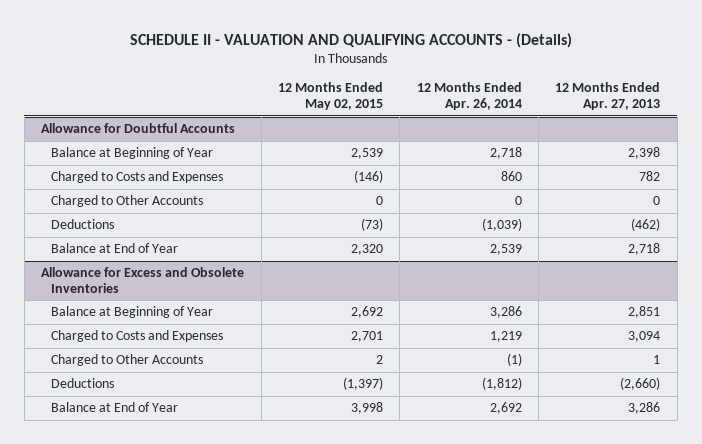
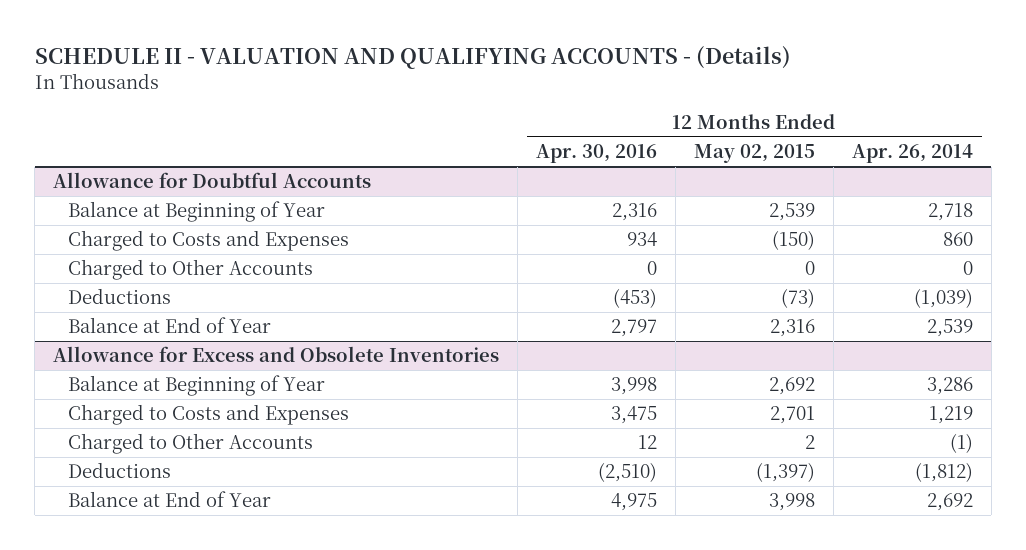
[555,82,661,111] 12 Months Ended Apr. 27, 2013 -> none
none -> [536,144,658,164] Apr. 30, 2016
[353,170,383,184] (146) -> [771,230,815,251] (150)
[350,244,383,256] 2,320 -> [769,319,815,338] 2,316

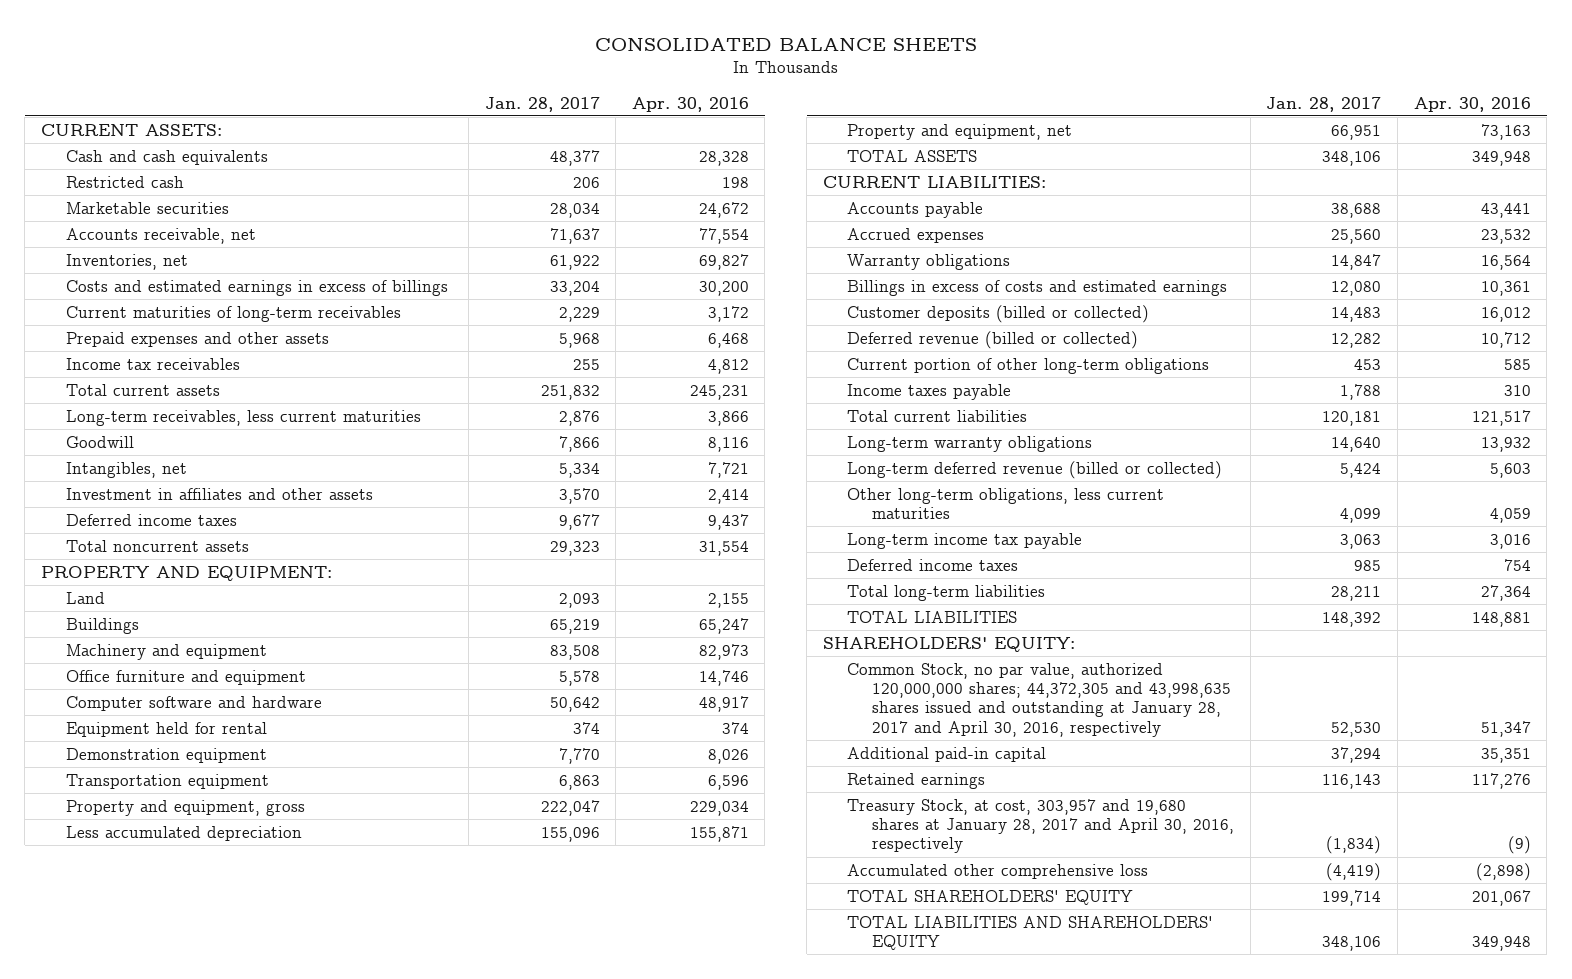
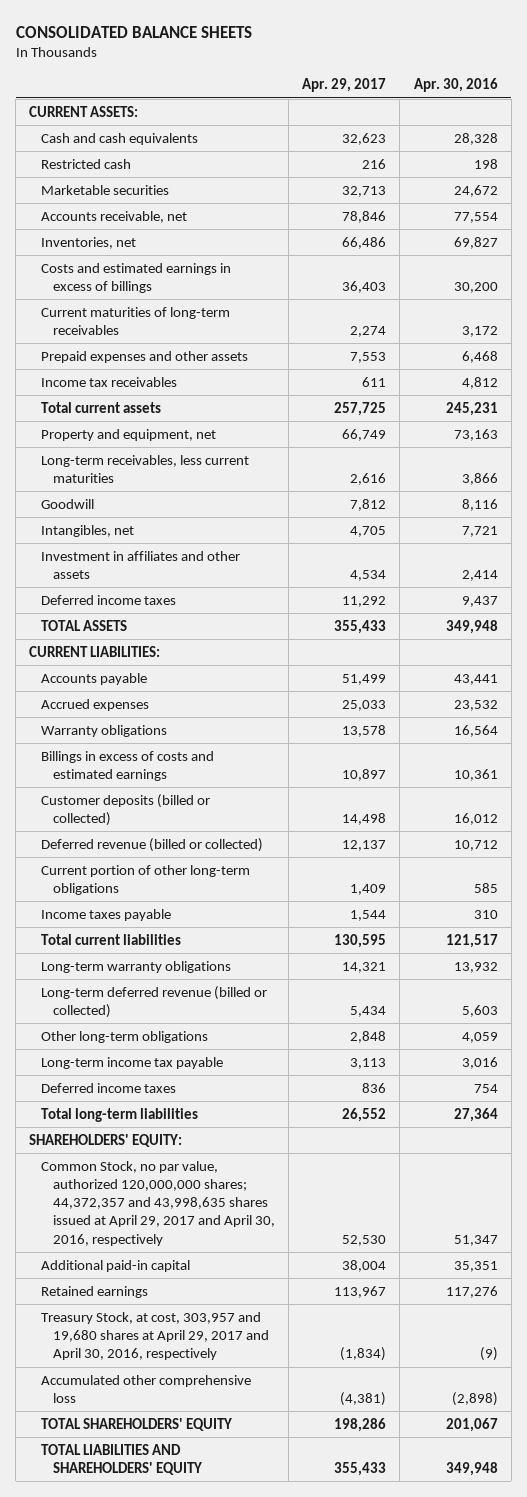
[484,96,600,112] Jan. 28, 2017 -> none
none -> [302,78,387,93] Apr. 29, 2017
[847,123,1073,140] Property and equipment, net -> [41,428,217,441] Property and equipment, net
[65,539,249,552] Total noncurrent assets -> none
[40,565,332,581] PROPERTY AND EQUIPMENT: -> none
[65,591,105,604] Land -> none
[65,617,139,634] Buildings -> none
[65,643,267,660] Machinery and equipment -> none
[65,669,306,685] Office furniture and equipment -> none
[65,695,322,711] Computer software and hardware -> none
[65,721,267,737] Equipment held for rental -> none
[65,747,267,763] Demonstration equipment -> none
[65,773,269,789] Transportation equipment -> none
[65,799,305,816] Property and equipment, gross -> none
[65,825,302,841] Less accumulated depreciation -> none
[847,487,1165,520] Other long-term obligations, less current maturities -> [41,1030,209,1043] Other long-term obligations
[847,610,1018,623] TOTAL LIABILITIES -> none
[847,662,1231,737] Common Stock, no par value, authorized 120,000,000 shares; 44,372,305 and 43,998,635 shares issued and outstanding at January 28, 2017 and April 30, 2016, respectively -> [41,1160,275,1246] Common Stock, no par value, authorized 120,000,000 shares; 44,372,357 and 43,998,635 shares issued at April 29, 2017 and April 30, 2016, respectively
[847,798,1234,854] Treasury Stock, at cost, 303,957 and 19,680 shares at January 28, 2017 and April 30, 2016, respectively -> [41,1311,269,1361] Treasury Stock, at cost, 303,957 and 19,680 shares at April 29, 2017 and April 30, 2016, respectively

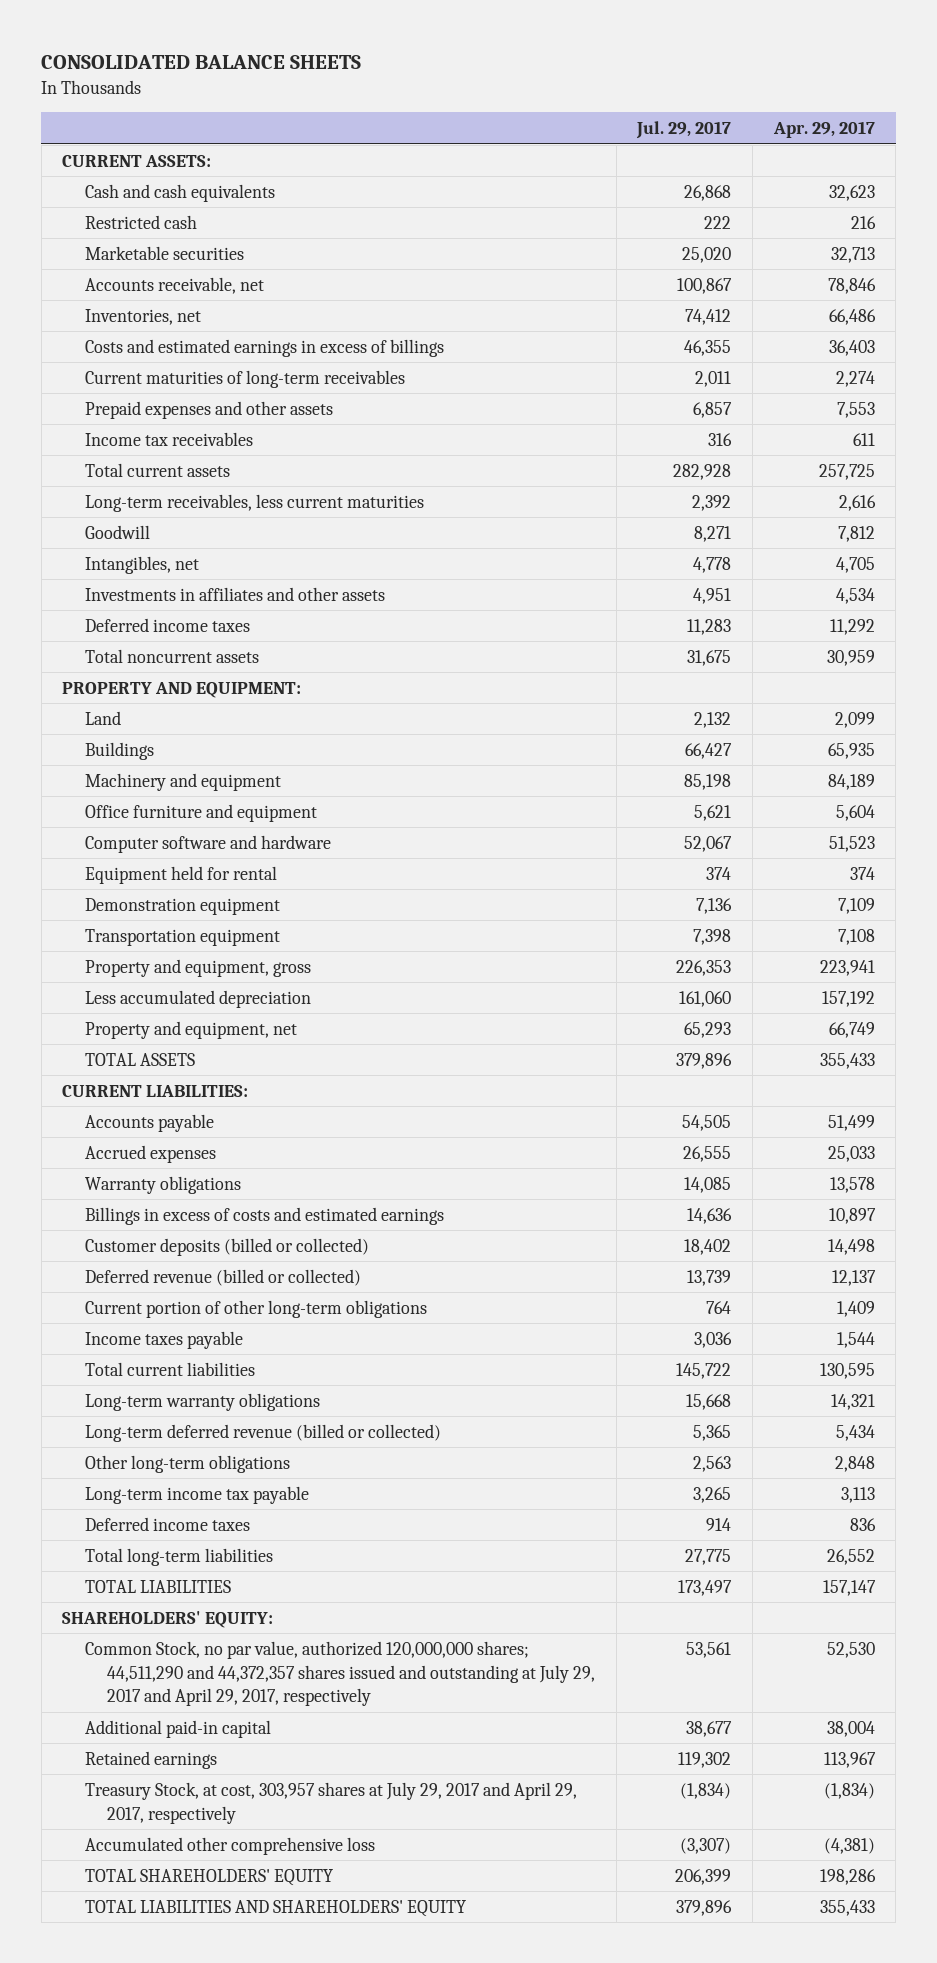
[413,78,498,93] Apr. 30, 2016 -> none
none -> [636,121,732,140] Jul. 29, 2017
[41,550,241,579] Investment in affiliates and other assets -> [84,586,385,601] Investments in affiliates and other assets
none -> [84,648,259,663] Total noncurrent assets
none -> [62,681,302,698] PROPERTY AND EQUIPMENT:
none -> [84,710,121,725] Land
none -> [84,741,154,760] Buildings
none -> [84,772,281,791] Machinery and equipment
none -> [84,803,317,822] Office furniture and equipment
none -> [84,834,331,853] Computer software and hardware
none -> [84,865,277,884] Equipment held for rental
none -> [84,897,280,915] Demonstration equipment
none -> [84,928,280,946] Transportation equipment
none -> [84,958,311,977] Property and equipment, gross
none -> [84,989,311,1008] Less accumulated depreciation
[41,428,217,441] Property and equipment, net -> [84,1020,297,1039] Property and equipment, net
none -> [84,1579,231,1593] TOTAL LIABILITIES
[41,1160,275,1246] Common Stock, no par value, authorized 120,000,000 shares; 44,372,357 and 43,998,635 shares issued at April 29, 2017 and April 30, 2016, respectively -> [84,1640,596,1707] Common Stock, no par value, authorized 120,000,000 shares; 44,511,290 and 44,372,357 shares issued and outstanding at July 29, 2017 and April 29, 2017, respectively
[41,1311,269,1361] Treasury Stock, at cost, 303,957 and 19,680 shares at April 29, 2017 and April 30, 2016, respectively -> [84,1781,577,1824] Treasury Stock, at cost, 303,957 shares at July 29, 2017 and April 29, 2017, respectively

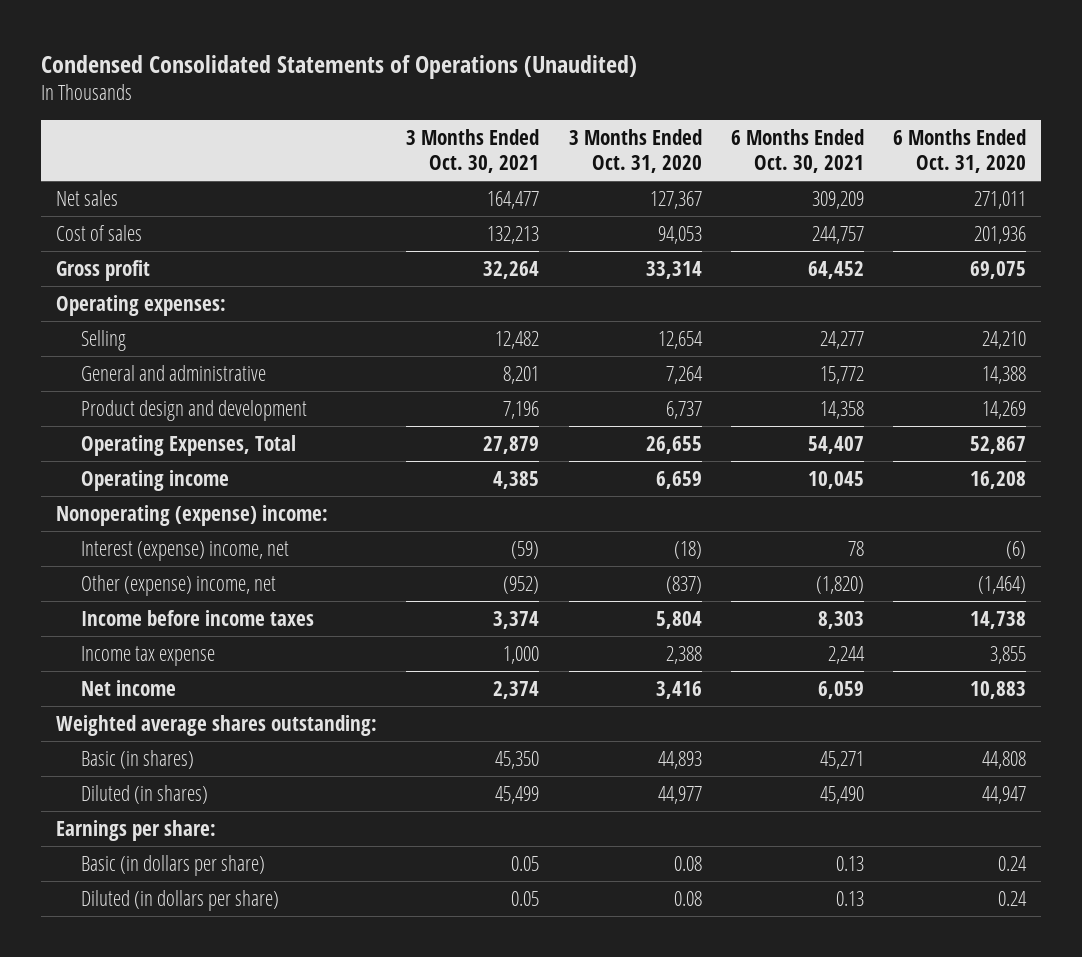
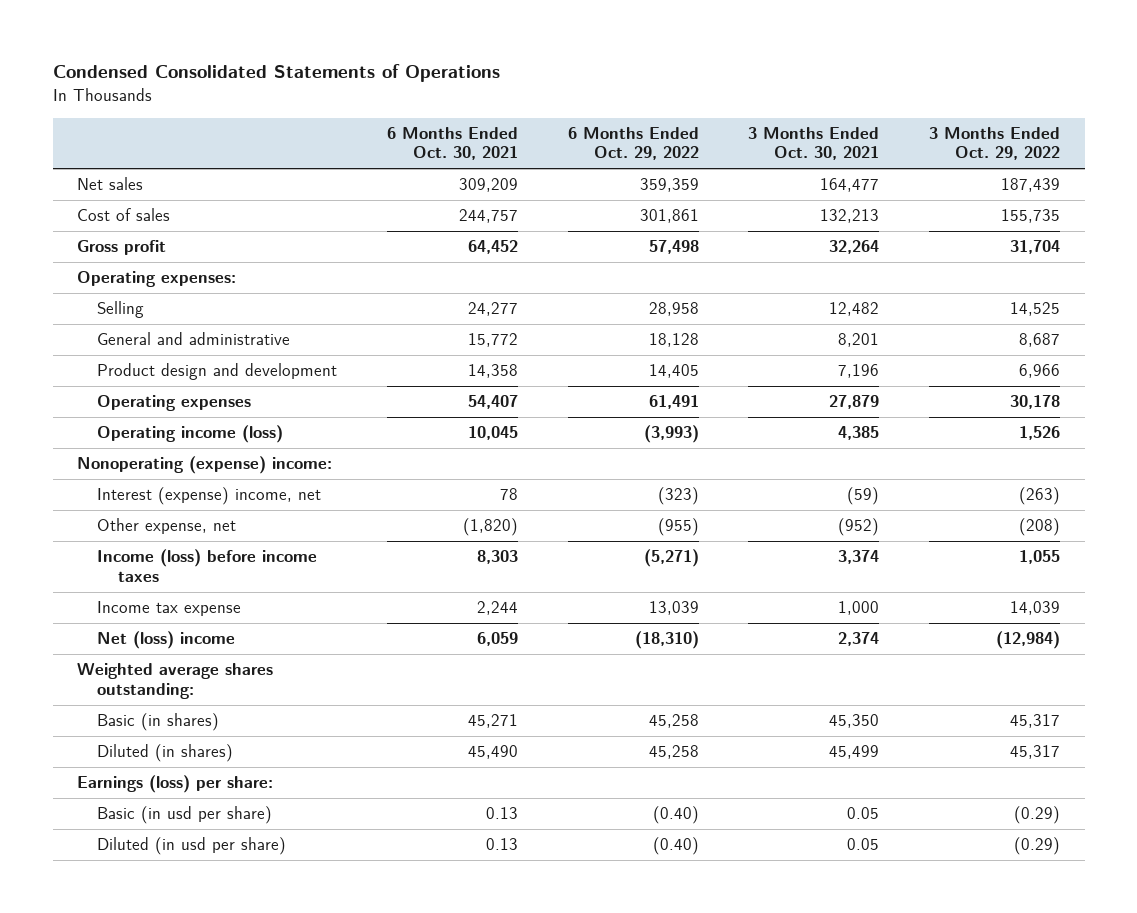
[41,54,638,79] Condensed Consolidated Statements of Operations (Unaudited) -> [52,64,500,83] Condensed Consolidated Statements of Operations
[568,128,702,173] 3 Months Ended Oct. 31, 2020 -> none
[893,128,1027,173] 6 Months Ended Oct. 31, 2020 -> none
none -> [567,127,699,161] 6 Months Ended Oct. 29, 2022
none -> [928,127,1060,161] 3 Months Ended Oct. 29, 2022
[81,434,297,456] Operating Expenses, Total -> [97,395,252,412] Operating expenses
[81,469,230,491] Operating income -> [97,425,284,444] Operating income (loss)
[81,574,277,596] Other (expense) income, net -> [97,518,237,535] Other expense, net
[81,609,315,626] Income before income taxes -> [97,549,318,582] Income (loss) before income taxes
[81,679,177,696] Net income -> [97,631,236,650] Net (loss) income
[55,819,216,841] Earnings per share: -> [77,775,274,794] Earnings (loss) per share:
[81,854,266,876] Basic (in dollars per share) -> [97,806,273,825] Basic (in usd per share)
[81,889,280,911] Diluted (in dollars per share) -> [97,837,287,856] Diluted (in usd per share)

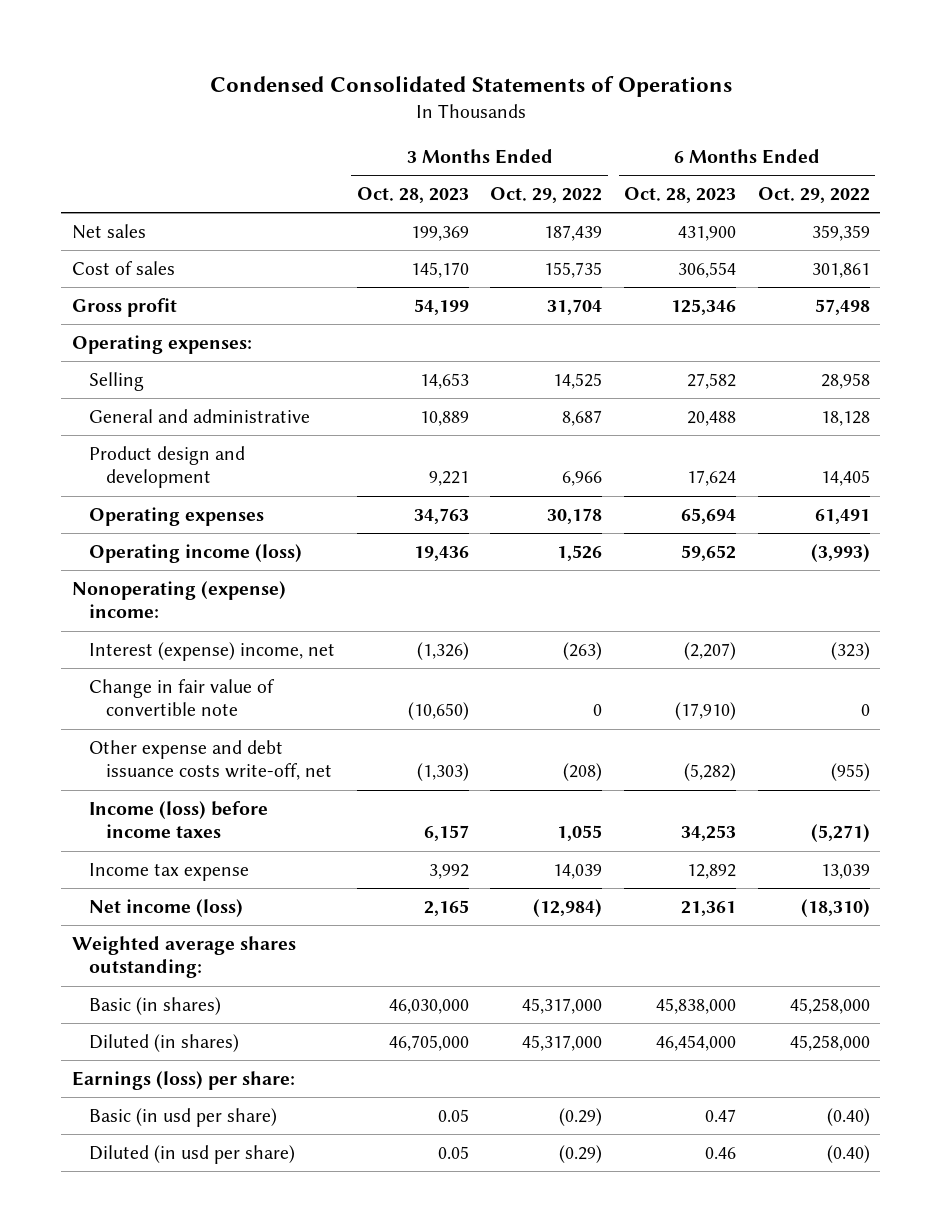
[387,127,519,161] 6 Months Ended Oct. 30, 2021 -> none
[748,127,880,161] 3 Months Ended Oct. 30, 2021 -> none
none -> [356,186,469,203] Oct. 28, 2023
none -> [624,186,737,203] Oct. 28, 2023
none -> [89,678,276,717] Change in fair value of convertible note
[97,518,237,535] Other expense, net -> [89,739,333,781] Other expense and debt issuance costs write-off, net
[97,631,236,650] Net (loss) income -> [89,898,244,917] Net income (loss)
[648,714,699,729] 45,258 -> [789,997,870,1014] 45,258,000
[1009,714,1060,729] 45,317 -> [522,997,603,1014] 45,317,000
[648,745,699,760] 45,258 -> [789,1034,870,1051] 45,258,000
[1009,745,1060,760] 45,317 -> [522,1034,603,1051] 45,317,000

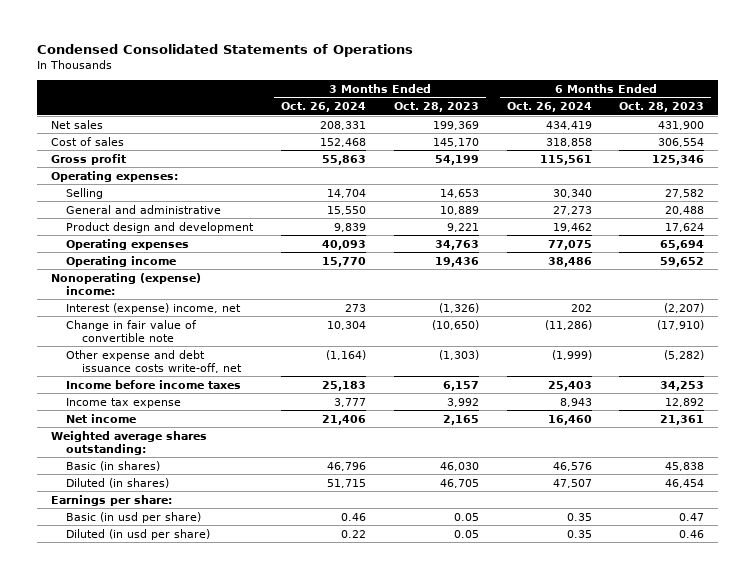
[490,186,603,203] Oct. 29, 2022 -> none
[757,186,870,203] Oct. 29, 2022 -> none
none -> [281,101,367,112] Oct. 26, 2024
none -> [506,101,592,112] Oct. 26, 2024
[89,543,303,563] Operating income (loss) -> [66,255,177,267] Operating income
[89,800,269,839] Income (loss) before income taxes -> [66,379,242,389] Income before income taxes
[89,898,244,917] Net income (loss) -> [66,413,137,423] Net income
[388,998,469,1014] 46,030,000 -> [439,461,479,471] 46,030
[656,997,737,1014] 45,838,000 -> [665,461,705,471] 45,838
[388,1034,469,1051] 46,705,000 -> [439,478,479,488] 46,705
[656,1034,737,1051] 46,454,000 -> [665,478,705,488] 46,454
[71,1070,295,1090] Earnings (loss) per share: -> [50,494,172,506] Earnings per share:

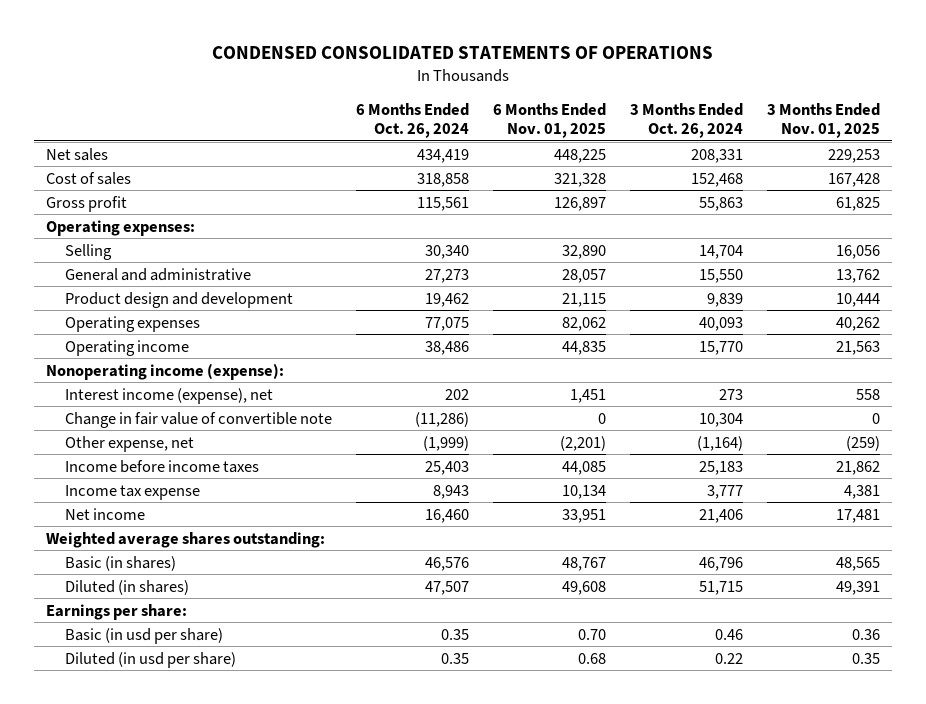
[36,43,413,57] Condensed Consolidated Statements of Operations -> [212,46,714,60] CONDENSED CONSOLIDATED STATEMENTS OF OPERATIONS
[393,101,479,112] Oct. 28, 2023 -> none
[619,101,705,112] Oct. 28, 2023 -> none
none -> [493,103,607,139] 6 Months Ended Nov. 01, 2025
none -> [767,103,881,139] 3 Months Ended Nov. 01, 2025
[50,272,201,295] Nonoperating (expense) income: -> [45,362,284,380] Nonoperating income (expense):
[66,302,242,314] Interest (expense) income, net -> [65,387,274,404] Interest income (expense), net
[66,349,242,373] Other expense and debt issuance costs write-off, net -> [65,435,195,452] Other expense, net

